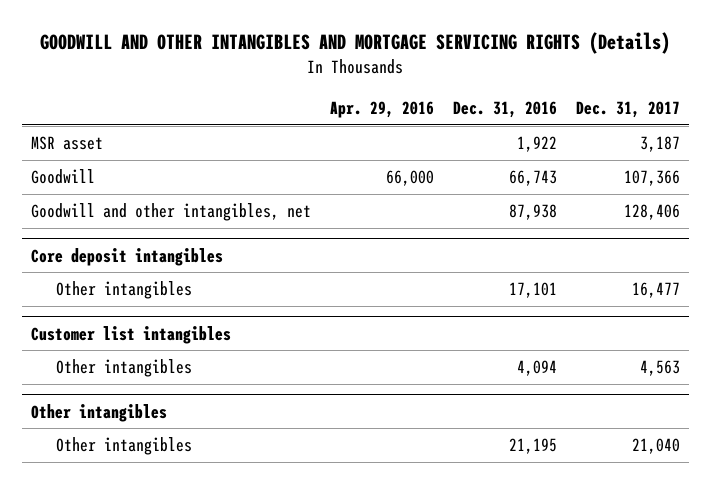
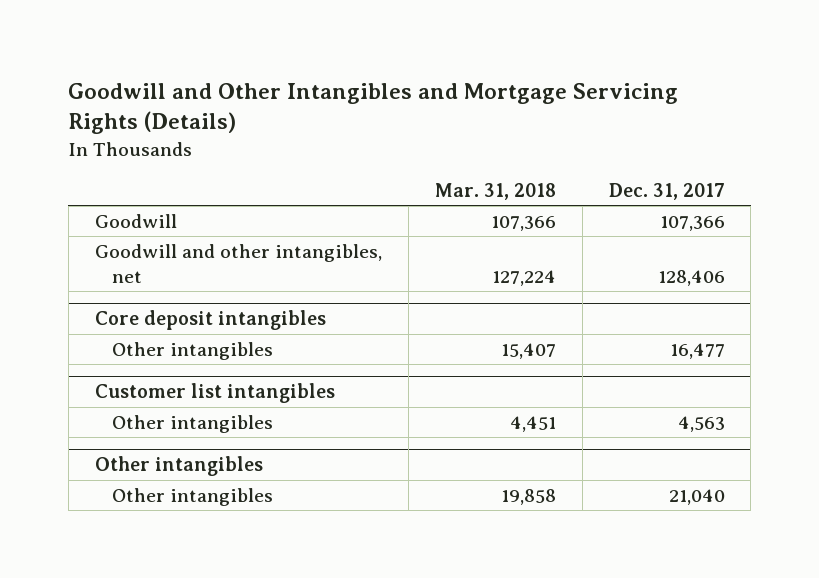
[40,32,671,55] GOODWILL AND OTHER INTANGIBLES AND MORTGAGE SERVICING RIGHTS (Details) -> [68,82,679,135] Goodwill and Other Intangibles and Mortgage Servicing Rights (Details)
[330,101,435,119] Apr. 29, 2016 -> none
[452,101,557,119] Dec. 31, 2016 -> none
none -> [434,182,556,200] Mar. 31, 2018
[31,136,104,151] MSR asset -> none

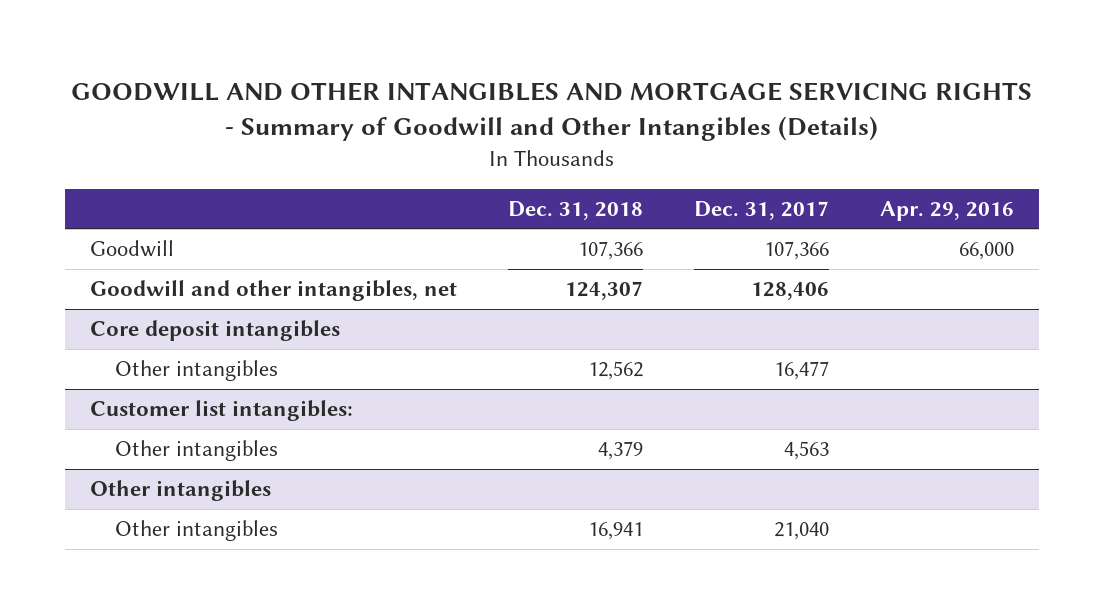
[68,82,679,135] Goodwill and Other Intangibles and Mortgage Servicing Rights (Details) -> [70,82,1032,142] GOODWILL AND OTHER INTANGIBLES AND MORTGAGE SERVICING RIGHTS - Summary of Goodwill and Other Intangibles (Details)
[434,182,556,200] Mar. 31, 2018 -> none
none -> [508,200,644,220] Dec. 31, 2018
none -> [879,200,1014,221] Apr. 29, 2016
[94,383,335,404] Customer list intangibles -> [90,400,354,422] Customer list intangibles:

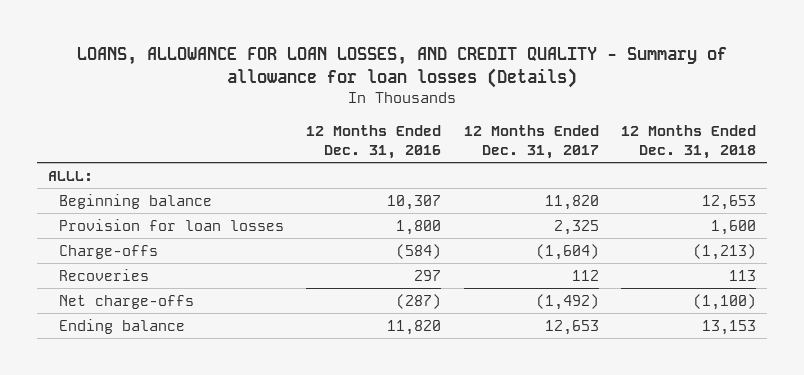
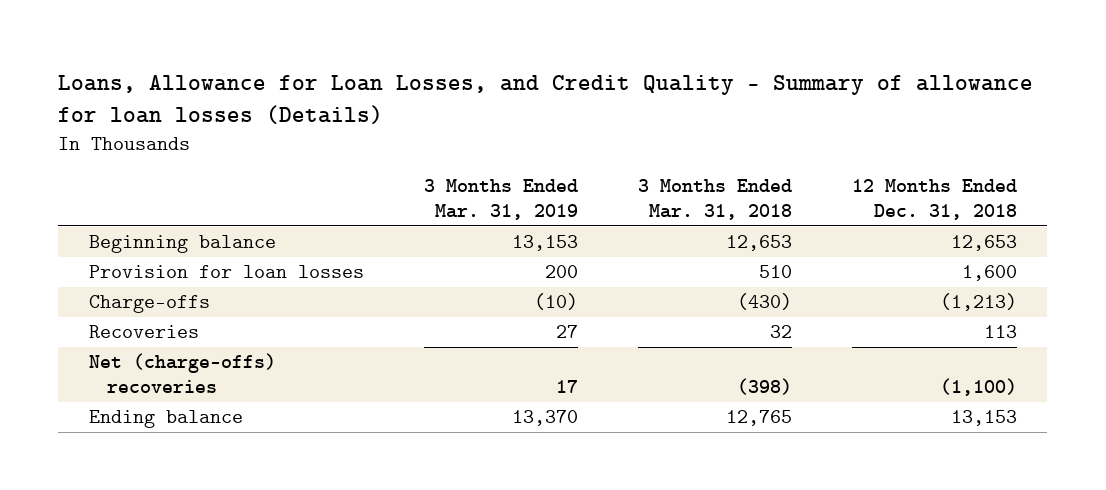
[76,47,727,89] LOANS, ALLOWANCE FOR LOAN LOSSES, AND CREDIT QUALITY - Summary of allowance for loan losses (Details) -> [58,75,1034,125] Loans, Allowance for Loan Losses, and Credit Quality - Summary of allowance for loan losses (Details)
[306,124,442,159] 12 Months Ended Dec. 31, 2016 -> none
[463,124,599,159] 12 Months Ended Dec. 31, 2017 -> none
none -> [423,178,578,220] 3 Months Ended Mar. 31, 2019
none -> [637,178,792,220] 3 Months Ended Mar. 31, 2018
[48,170,94,181] ALLL: -> none
[59,294,195,309] Net charge-offs -> [88,353,276,394] Net (charge-offs) recoveries

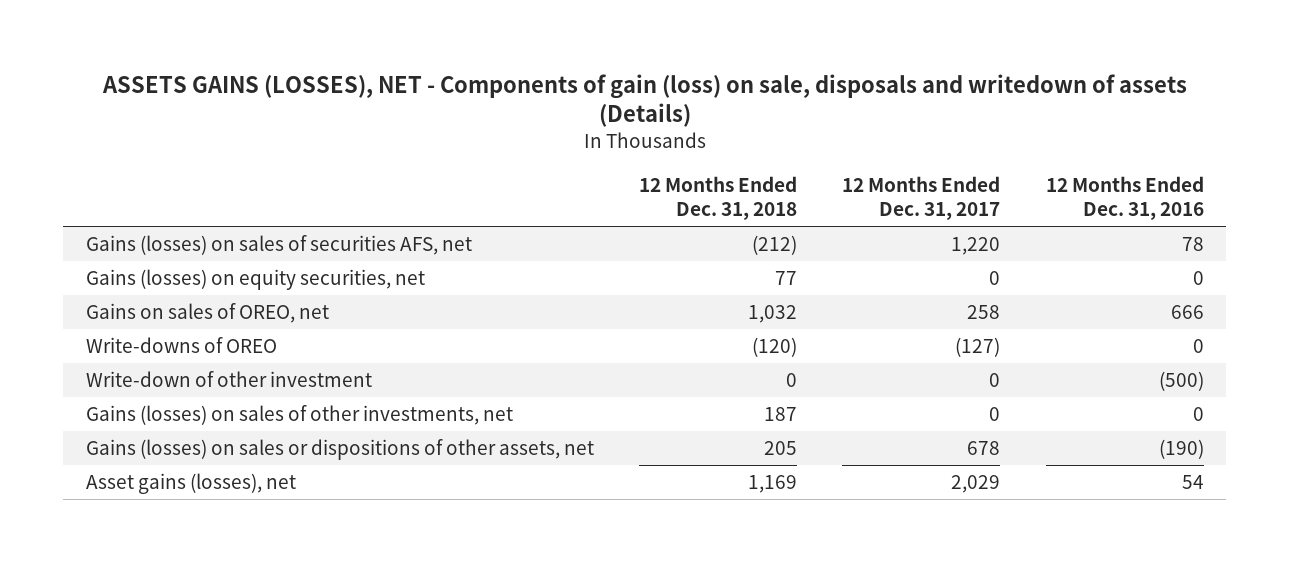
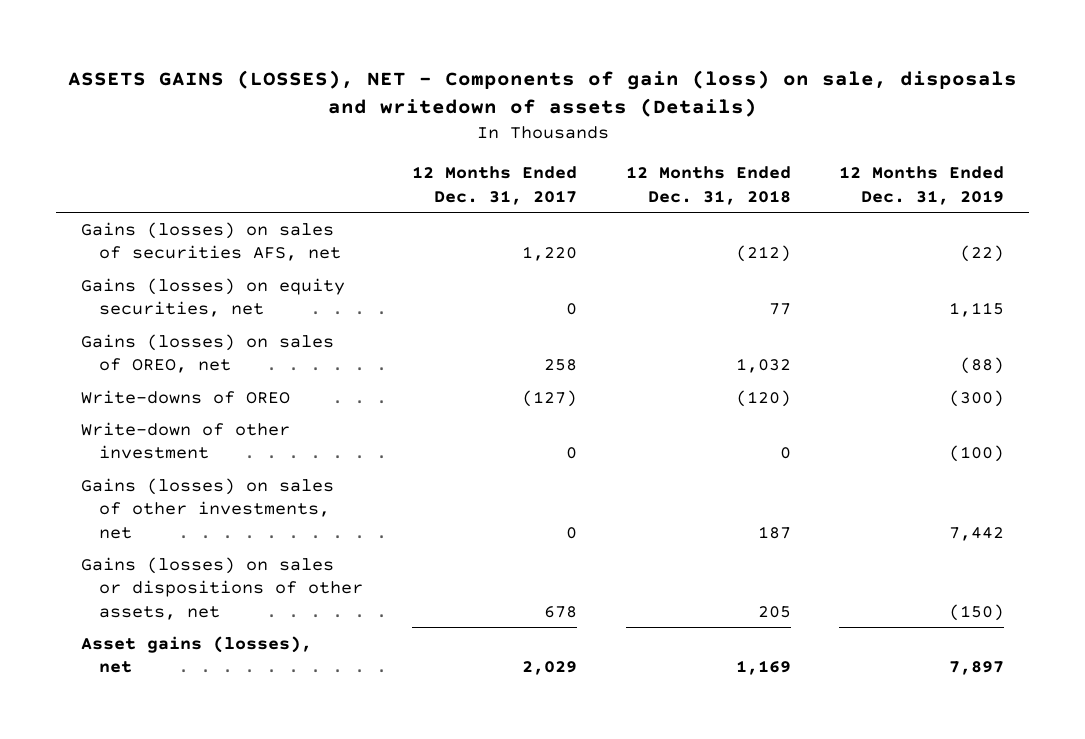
[1045,175,1204,221] 12 Months Ended Dec. 31, 2016 -> none
none -> [839,165,1005,205] 12 Months Ended Dec. 31, 2019
[85,303,329,324] Gains on sales of OREO, net -> [80,333,334,374] Gains (losses) on sales of OREO, net

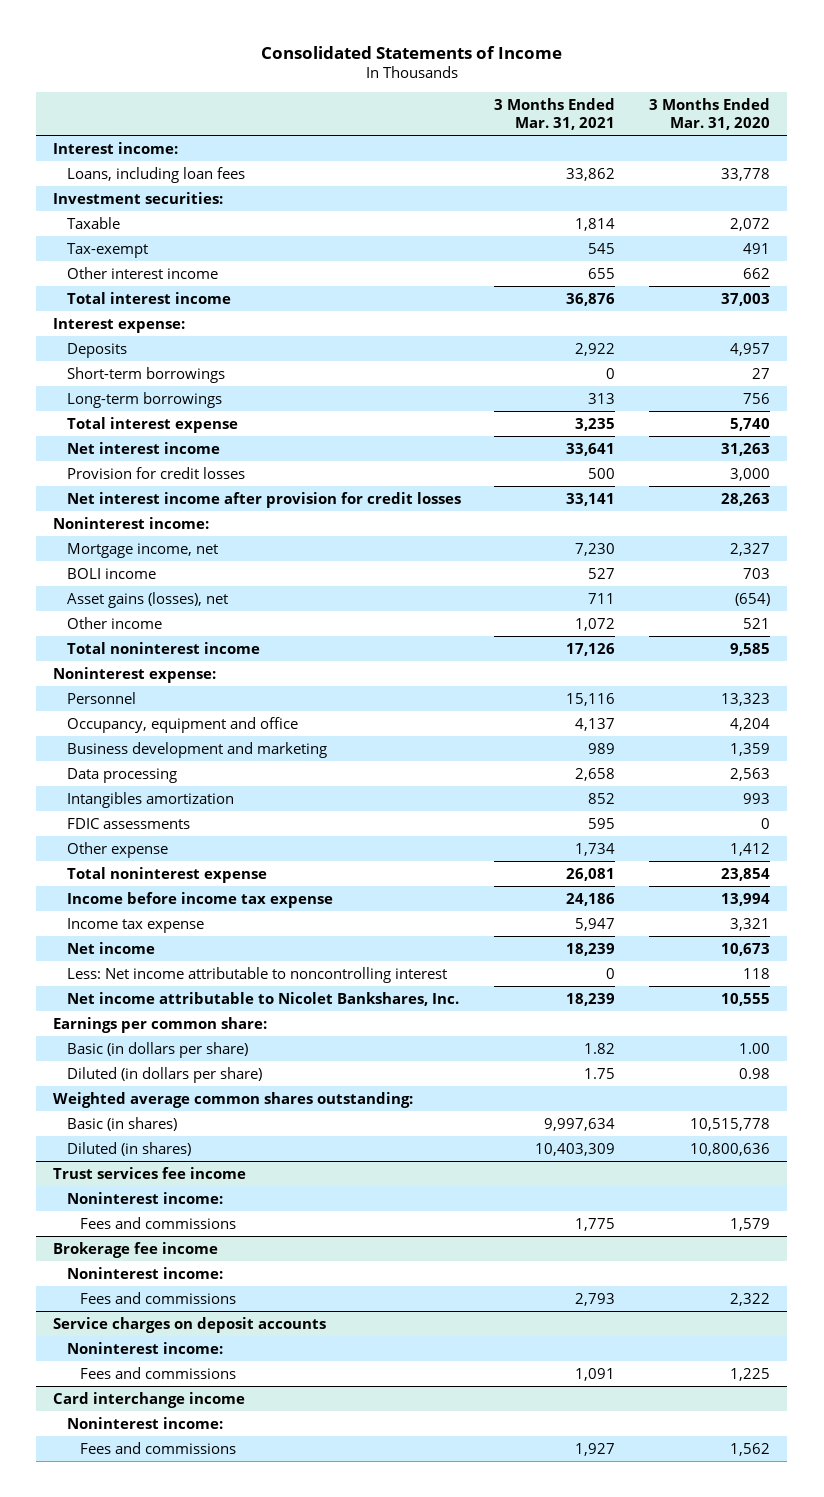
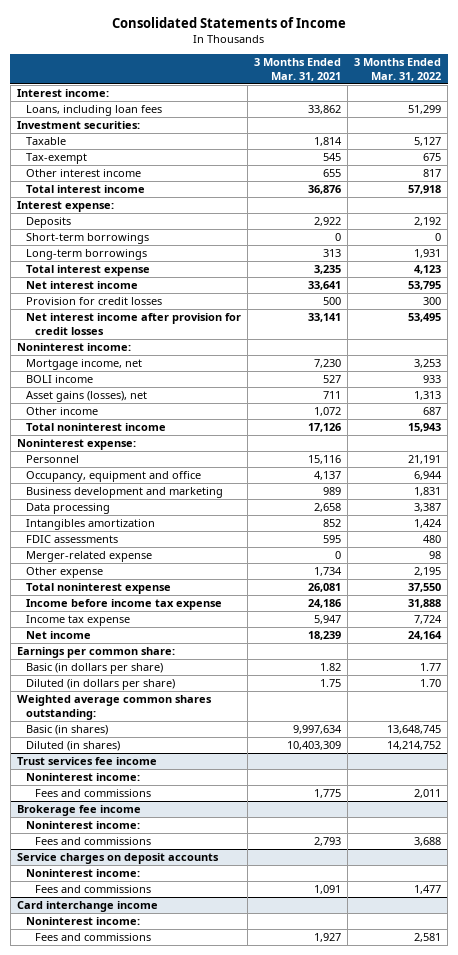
[649,98,771,130] 3 Months Ended Mar. 31, 2020 -> none
none -> [354,58,442,81] 3 Months Ended Mar. 31, 2022
none -> [25,551,152,563] Merger-related expense
[66,966,447,983] Less: Net income attributable to noncontrolling interest -> none
[66,991,459,1006] Net income attributable to Nicolet Bankshares, Inc. -> none

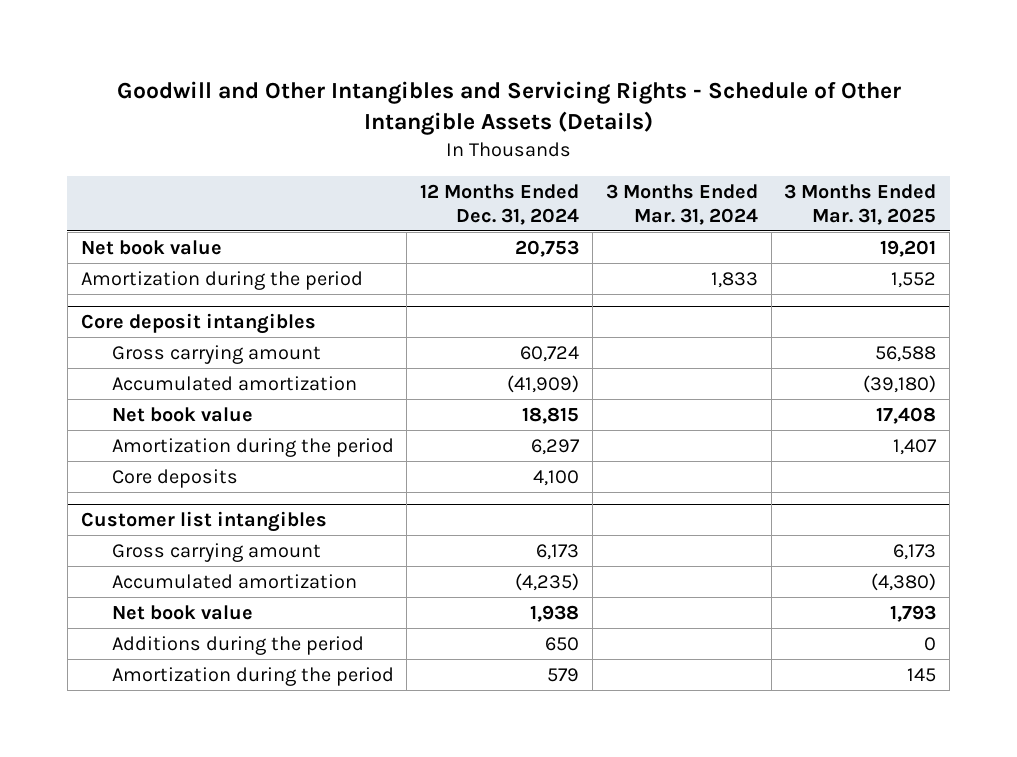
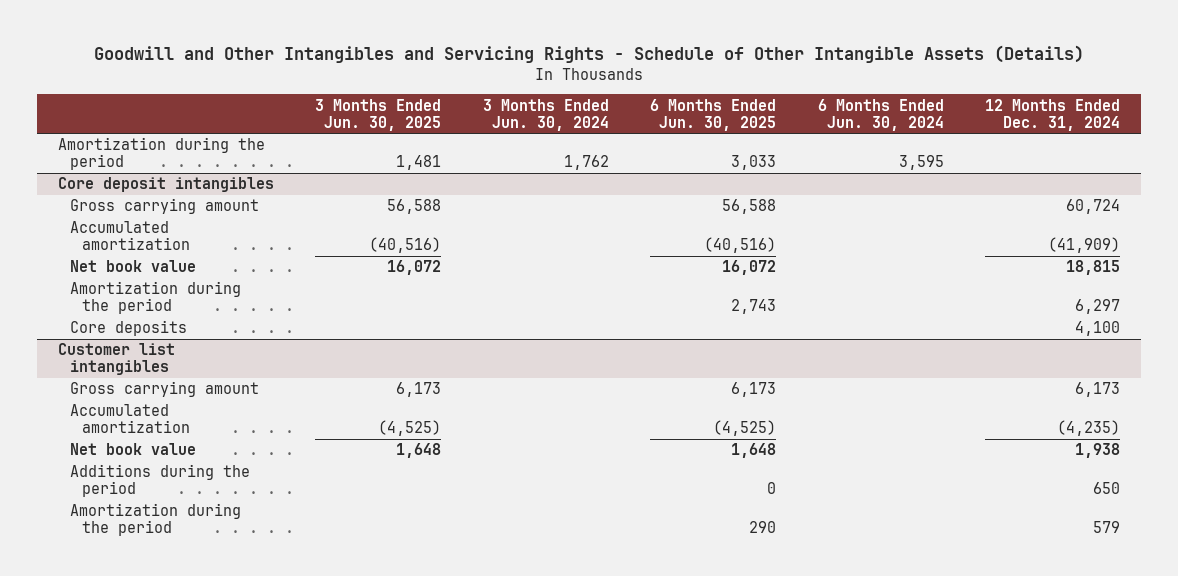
[605,183,758,225] 3 Months Ended Mar. 31, 2024 -> none
[784,183,937,225] 3 Months Ended Mar. 31, 2025 -> none
none -> [315,98,442,131] 3 Months Ended Jun. 30, 2025
none -> [482,98,609,131] 3 Months Ended Jun. 30, 2024
none -> [650,98,777,131] 6 Months Ended Jun. 30, 2025
none -> [817,98,944,131] 6 Months Ended Jun. 30, 2024
[80,239,222,255] Net book value -> none

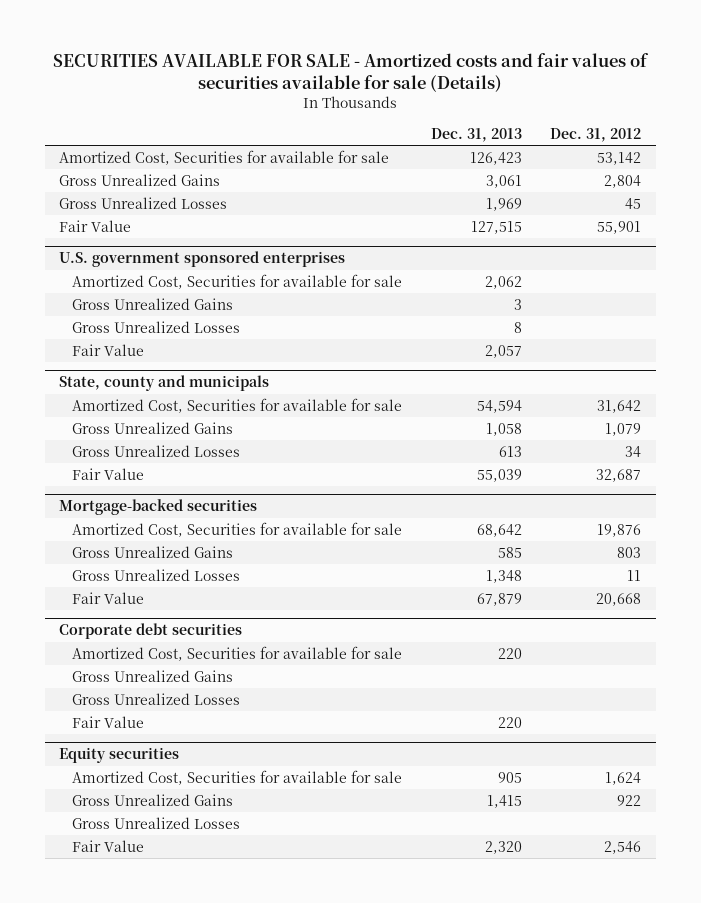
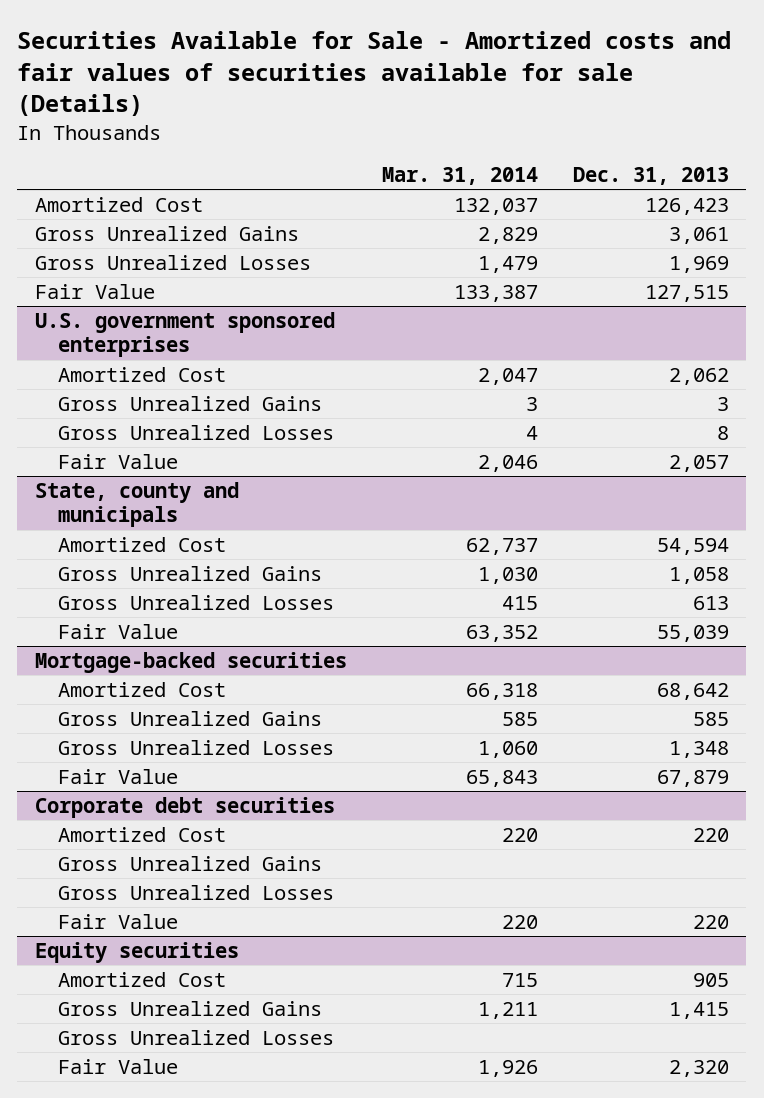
[53,53,650,93] SECURITIES AVAILABLE FOR SALE - Amortized costs and fair values of securities available for sale (Details) -> [17,31,732,117] Securities Available for Sale - Amortized costs and fair values of securities available for sale (Details)
[550,128,642,143] Dec. 31, 2012 -> none
none -> [381,167,538,186] Mar. 31, 2014
[59,149,390,165] Amortized Cost, Securities for available for sale -> [34,197,203,213] Amortized Cost
[72,273,403,289] Amortized Cost, Securities for available for sale -> [57,367,226,383] Amortized Cost
[72,397,403,413] Amortized Cost, Securities for available for sale -> [57,537,226,553] Amortized Cost
[72,521,403,537] Amortized Cost, Securities for available for sale -> [57,682,226,698] Amortized Cost
[72,645,403,661] Amortized Cost, Securities for available for sale -> [57,827,226,843] Amortized Cost
[72,769,403,785] Amortized Cost, Securities for available for sale -> [57,972,226,988] Amortized Cost

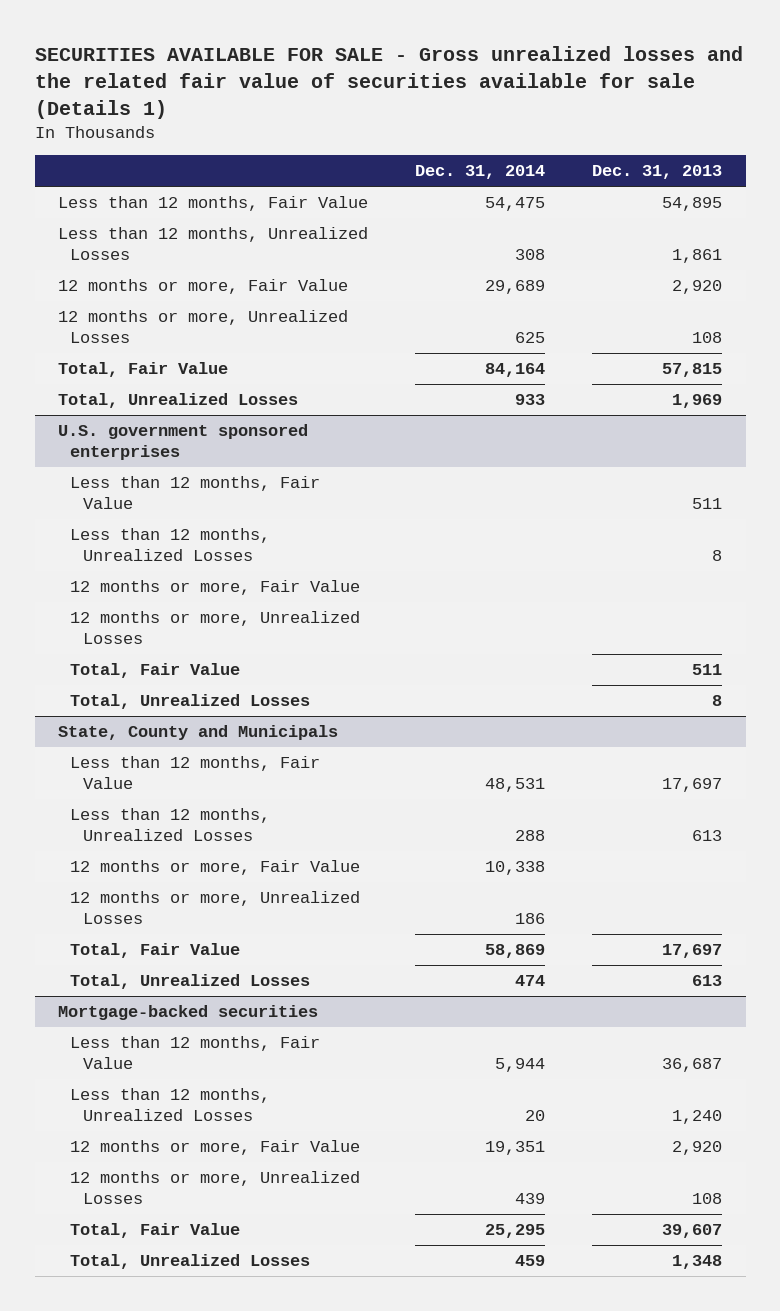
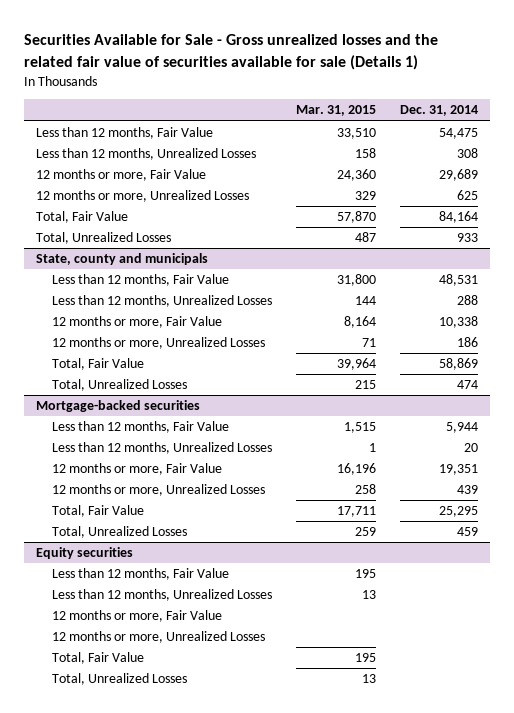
[34,46,743,119] SECURITIES AVAILABLE FOR SALE - Gross unrealized losses and the related fair value of securities available for sale (Details 1) -> [23,34,438,70] Securities Available for Sale - Gross unrealized losses and the related fair value of securities available for sale (Details 1)
[592,165,723,180] Dec. 31, 2013 -> none
none -> [295,105,376,117] Mar. 31, 2015
[58,424,309,460] U.S. government sponsored enterprises -> none
[70,476,321,509] Less than 12 months, Fair Value -> none
[70,528,271,561] Less than 12 months, Unrealized Losses -> none
[70,580,361,596] 12 months or more, Fair Value -> none
[70,611,361,644] 12 months or more, Unrealized Losses -> none
[70,663,241,679] Total, Fair Value -> none
[70,694,311,710] Total, Unrealized Losses -> none
[58,725,339,741] State, County and Municipals -> [36,253,209,266] State, county and municipals
none -> [36,547,134,560] Equity securities
none -> [51,568,229,581] Less than 12 months, Fair Value
none -> [51,589,272,602] Less than 12 months, Unrealized Losses
none -> [51,610,222,623] 12 months or more, Fair Value
none -> [51,631,265,644] 12 months or more, Unrealized Losses
none -> [51,652,144,665] Total, Fair Value
none -> [51,673,187,686] Total, Unrealized Losses

